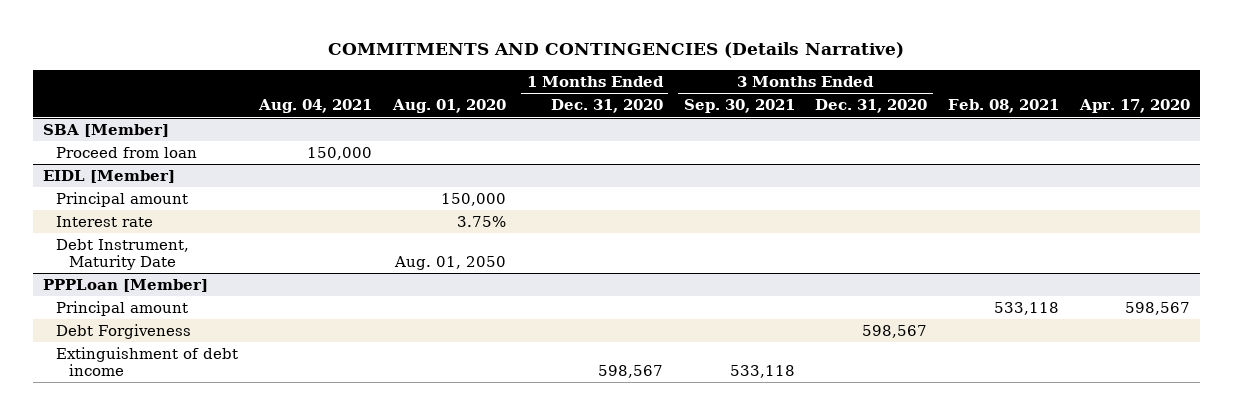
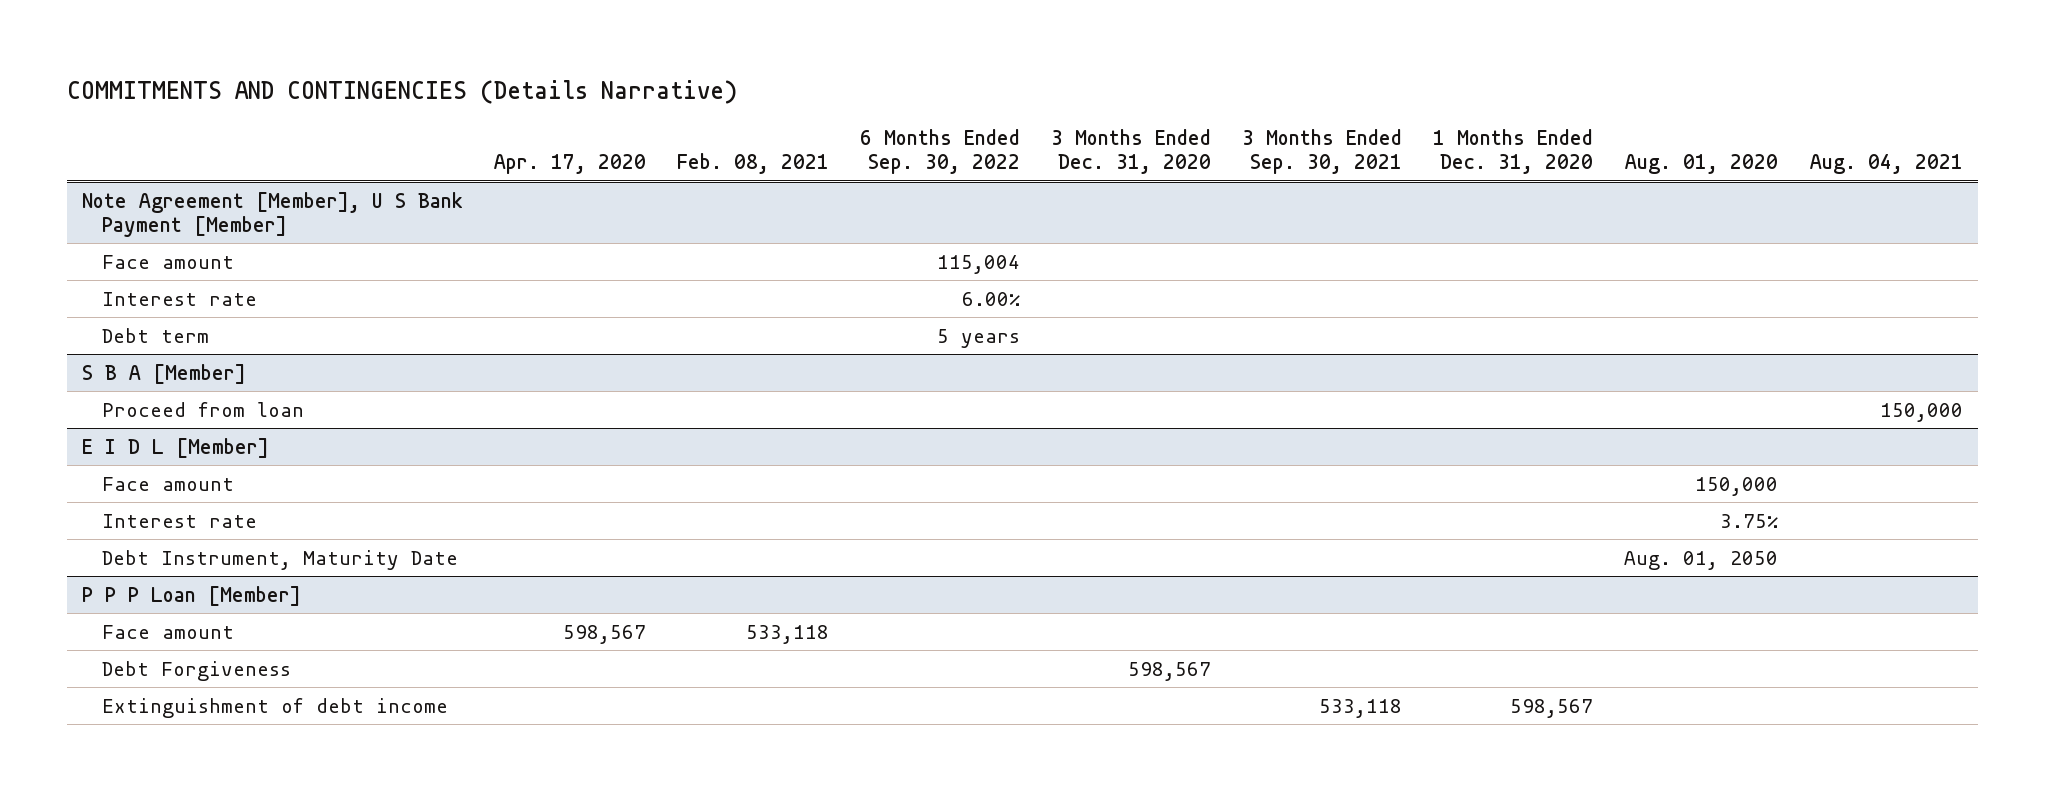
none -> [860,128,1021,175] 6 Months Ended Sep. 30, 2022
none -> [82,191,464,237] Note Agreement [Member], U S Bank Payment [Member]
none -> [102,254,235,269] Face amount
none -> [102,291,258,306] Interest rate
none -> [102,327,210,343] Debt term
[43,123,170,137] SBA [Member] -> [82,363,247,384] S B A [Member]
[43,169,176,183] EIDL [Member] -> [82,437,270,458] E I D L [Member]
[56,191,189,207] Principal amount -> [102,476,235,491] Face amount
[43,278,209,292] PPPLoan [Member] -> [82,585,302,606] P P P Loan [Member]
[56,300,189,316] Principal amount -> [102,624,235,639] Face amount

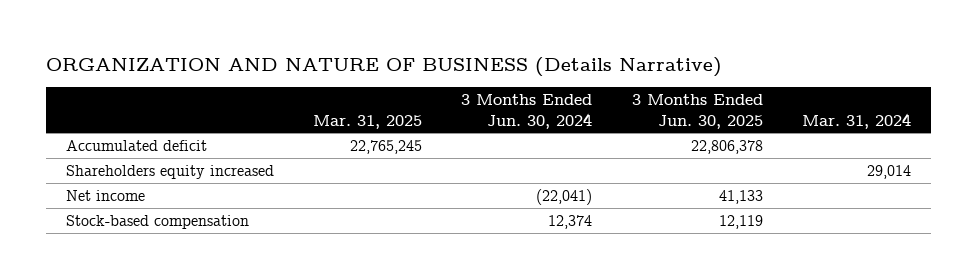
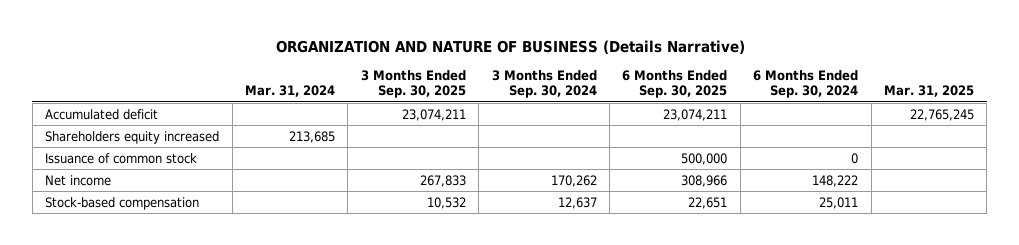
[461,94,593,129] 3 Months Ended Jun. 30, 2024 -> none
[631,94,763,129] 3 Months Ended Jun. 30, 2025 -> none
none -> [360,70,466,99] 3 Months Ended Sep. 30, 2025
none -> [491,70,597,99] 3 Months Ended Sep. 30, 2024
none -> [622,70,728,99] 6 Months Ended Sep. 30, 2025
none -> [753,70,859,99] 6 Months Ended Sep. 30, 2024
[867,164,912,179] 29,014 -> [289,130,336,143] 213,685
none -> [45,152,198,164] Issuance of common stock

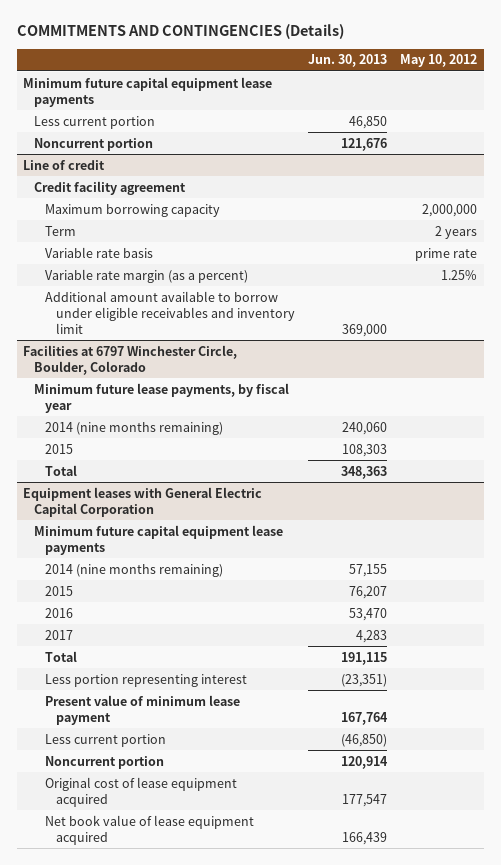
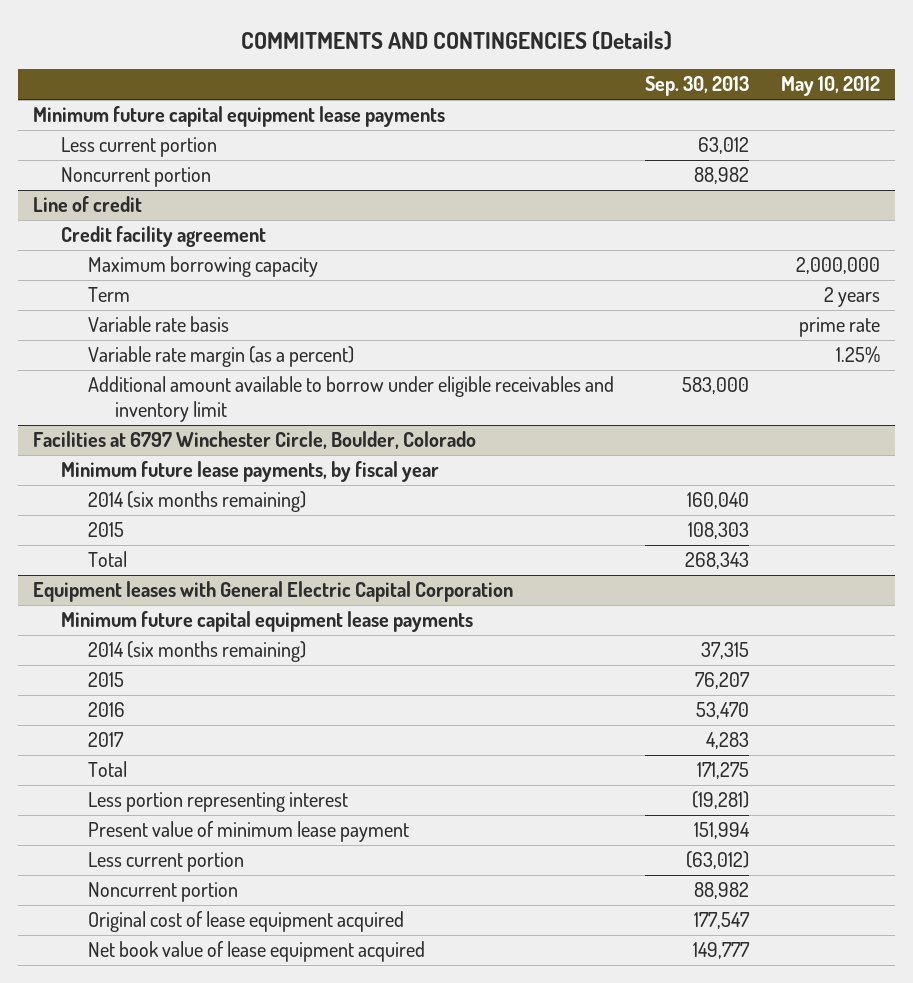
[308,54,388,68] Jun. 30, 2013 -> none
none -> [645,76,750,97] Sep. 30, 2013
[45,421,224,435] 2014 (nine months remaining) -> [88,491,307,513] 2014 (six months remaining)
[45,563,224,577] 2014 (nine months remaining) -> [88,641,307,663] 2014 (six months remaining)

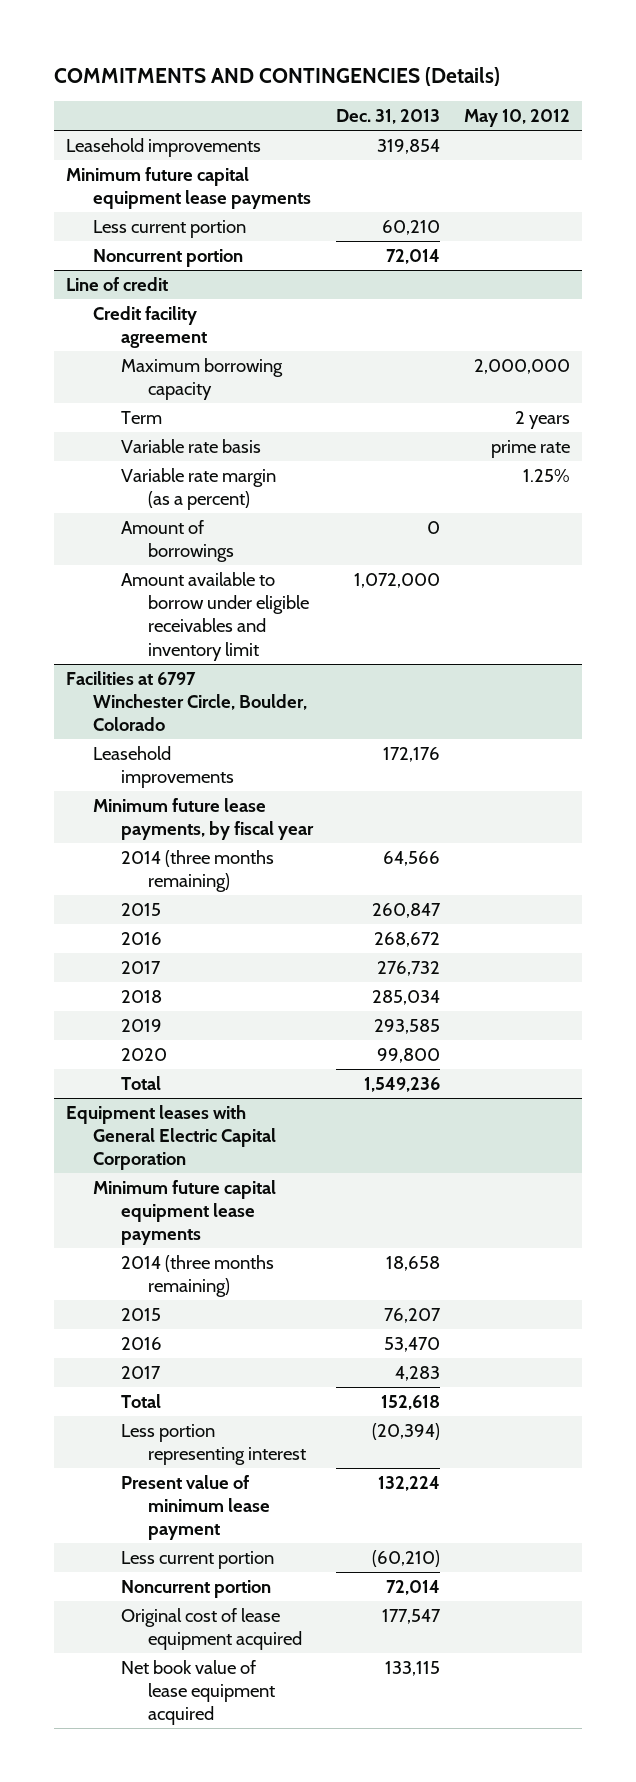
[645,76,750,97] Sep. 30, 2013 -> none
none -> [336,109,441,125] Dec. 31, 2013
none -> [66,137,262,157] Leasehold improvements
none -> [120,519,234,563] Amount of borrowings
[88,376,615,423] Additional amount available to borrow under eligible receivables and inventory limit -> [120,571,309,661] Amount available to borrow under eligible receivables and inventory limit
none -> [93,745,234,789] Leasehold improvements
[88,491,307,513] 2014 (six months remaining) -> [120,849,274,893] 2014 (three months remaining)
none -> [120,931,162,945] 2016
none -> [120,960,161,974] 2017
none -> [120,989,162,1003] 2018
none -> [120,1018,162,1032] 2019
none -> [120,1047,167,1061] 2020
[88,641,307,663] 2014 (six months remaining) -> [120,1254,274,1298] 2014 (three months remaining)

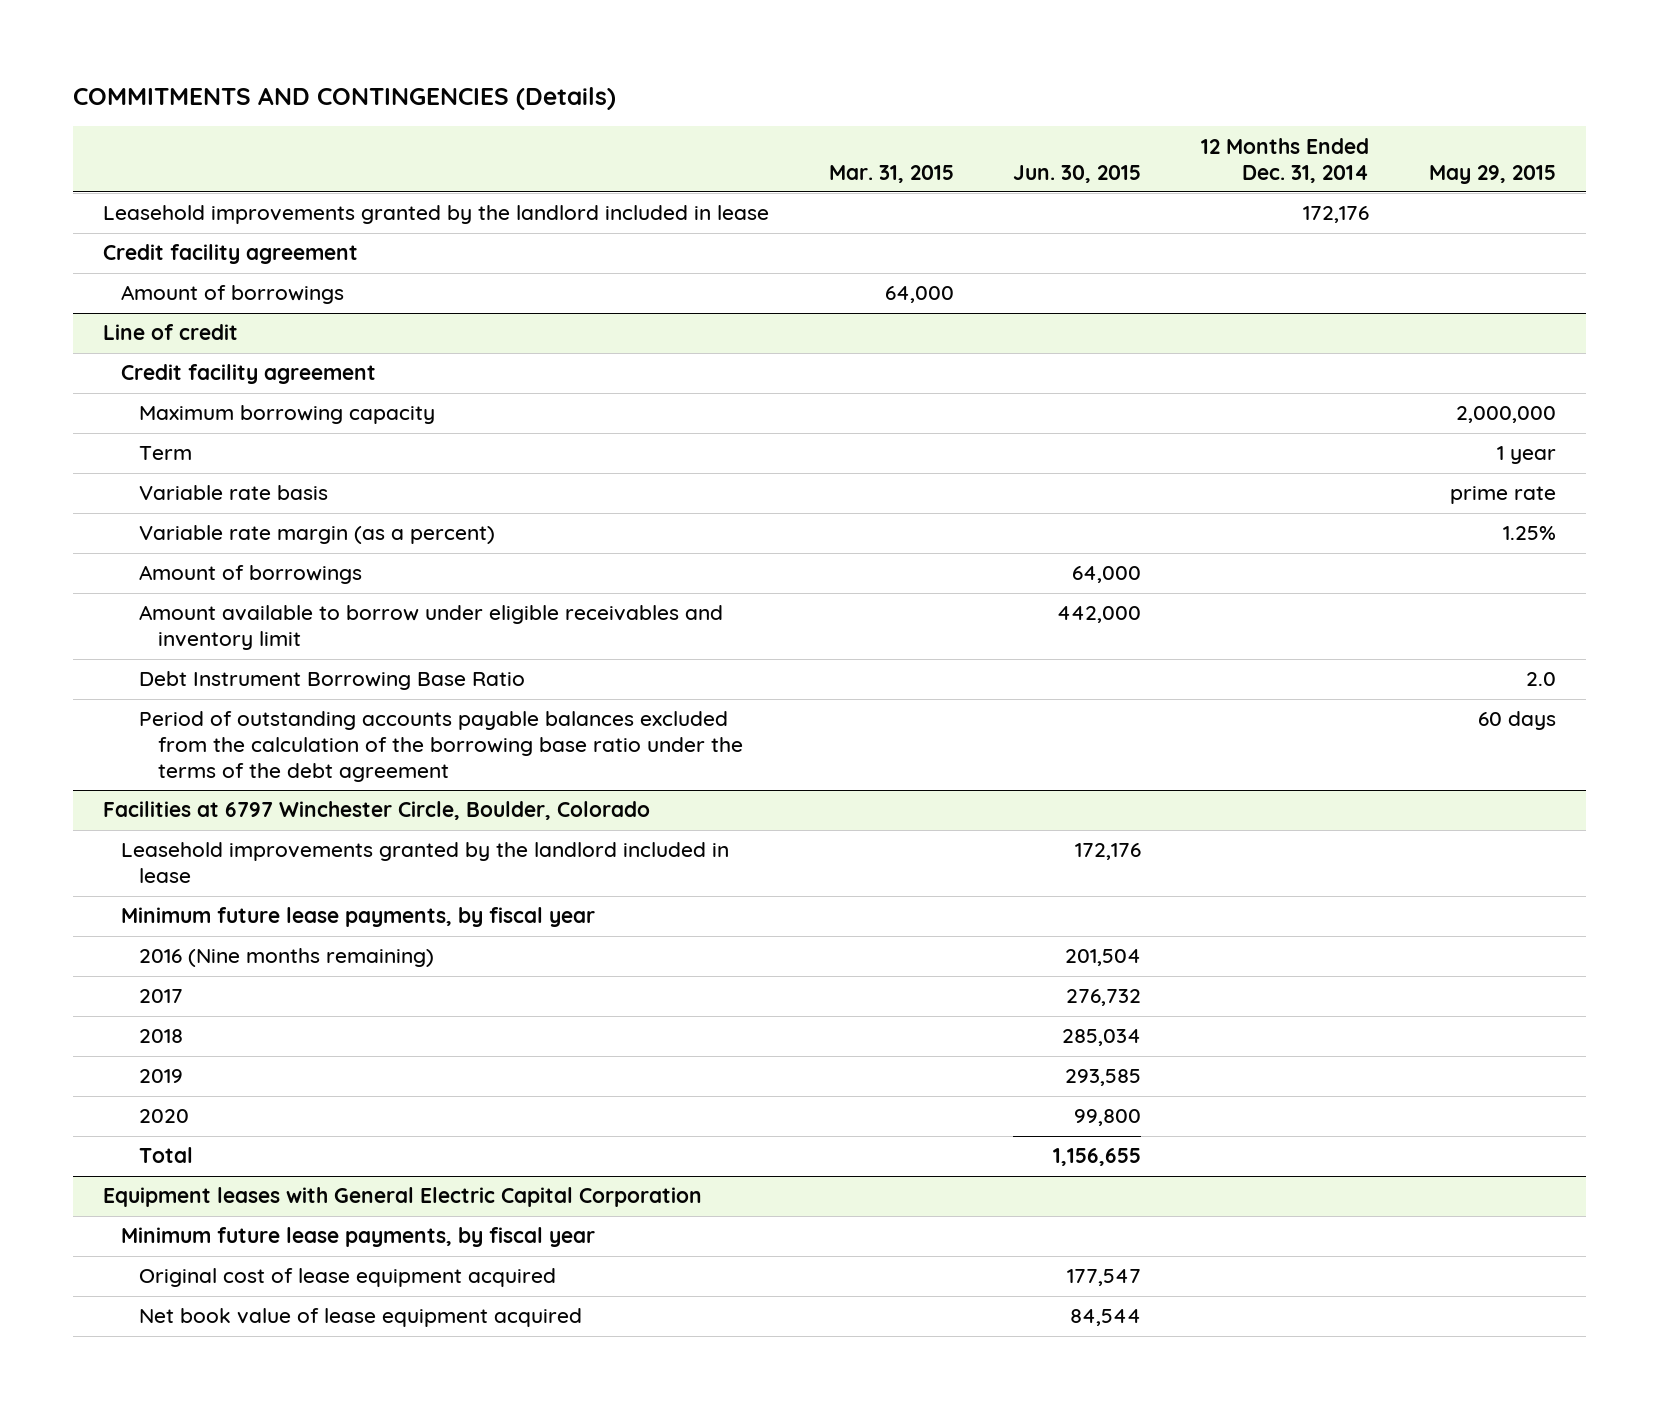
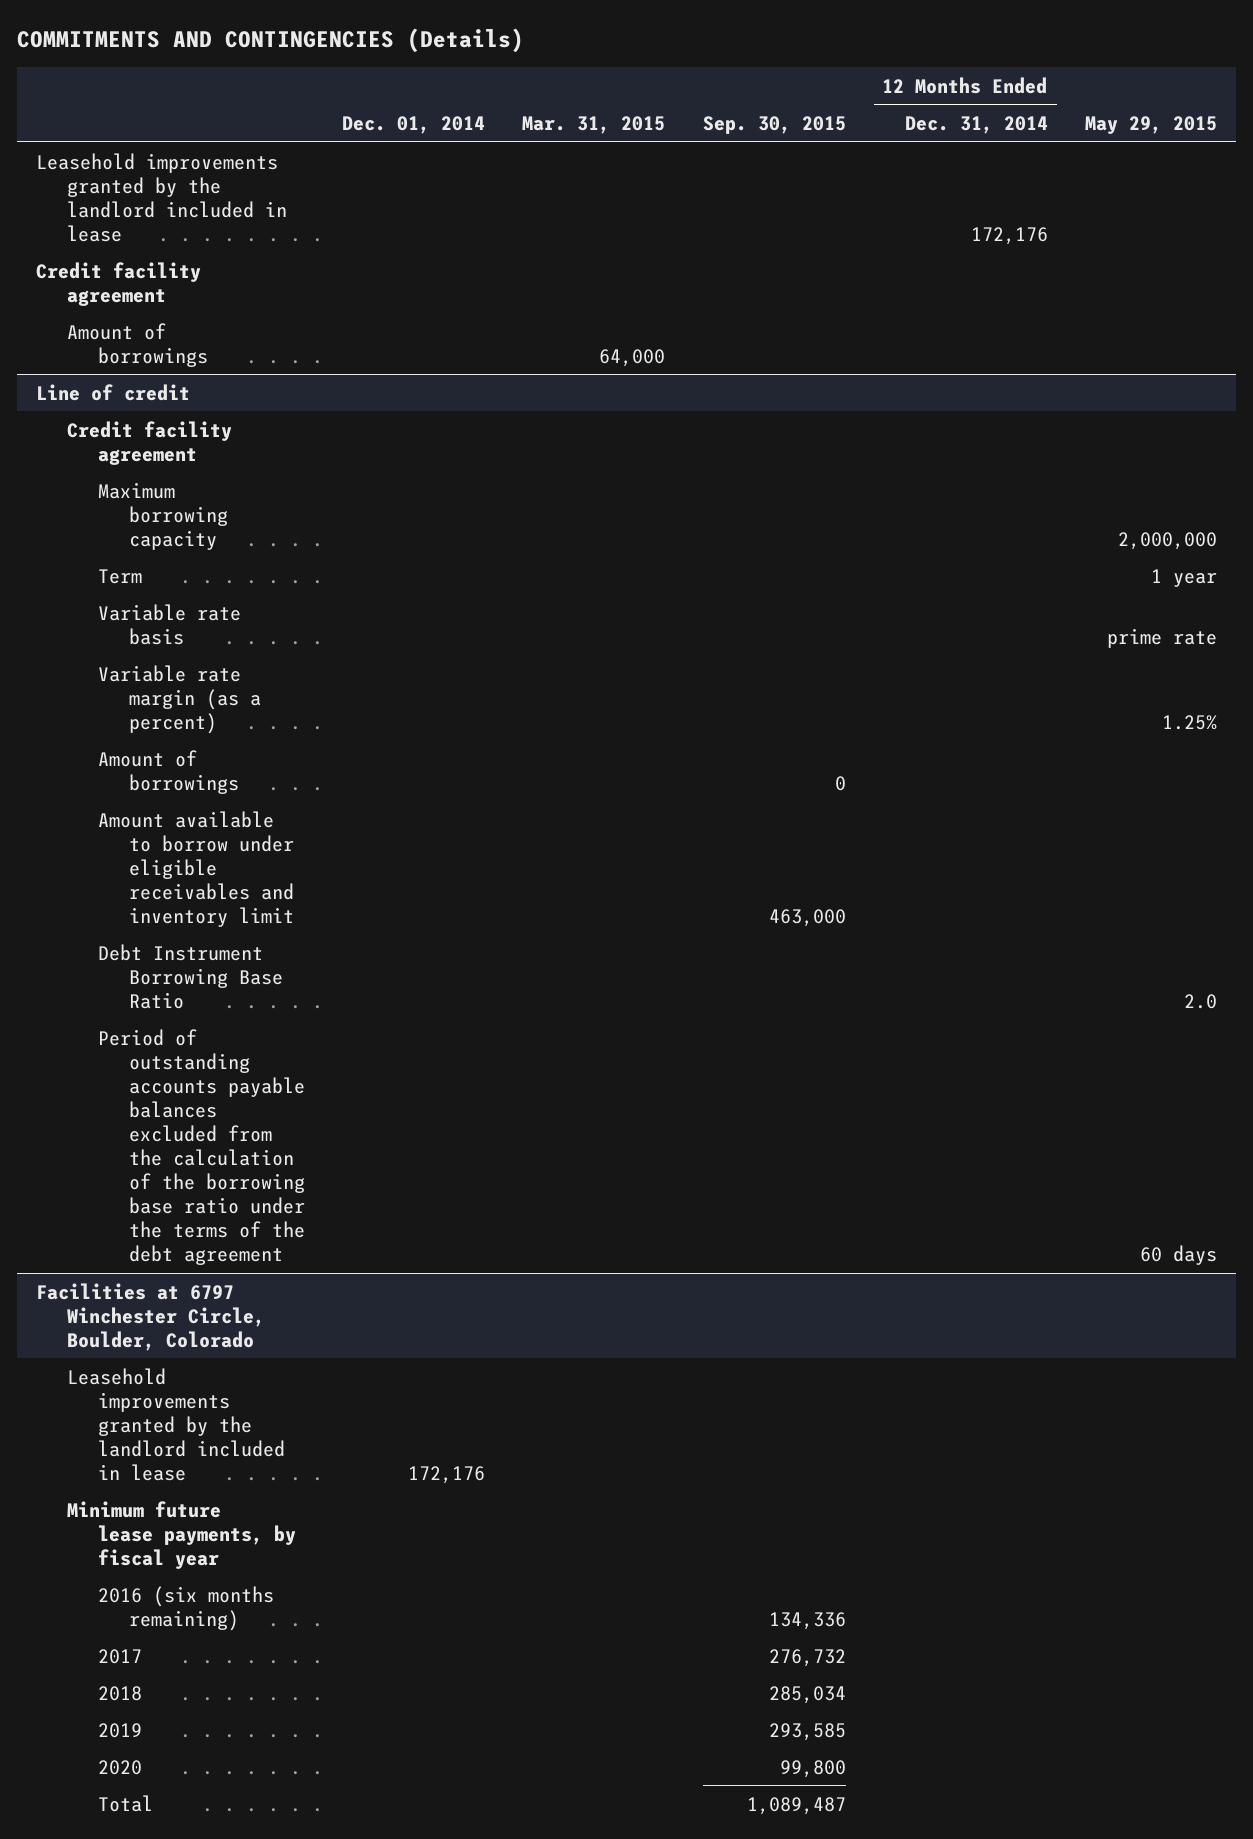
[1013,164,1142,183] Jun. 30, 2015 -> none
none -> [341,115,485,134] Dec. 01, 2014
none -> [702,115,846,134] Sep. 30, 2015
[139,948,435,968] 2016 (Nine months remaining) -> [97,1585,274,1631] 2016 (six months remaining)
[102,1187,702,1208] Equipment leases with General Electric Capital Corporation -> none
[121,1227,596,1248] Minimum future lease payments, by fiscal year -> none
[139,1268,557,1288] Original cost of lease equipment acquired -> none
[139,1308,583,1328] Net book value of lease equipment acquired -> none

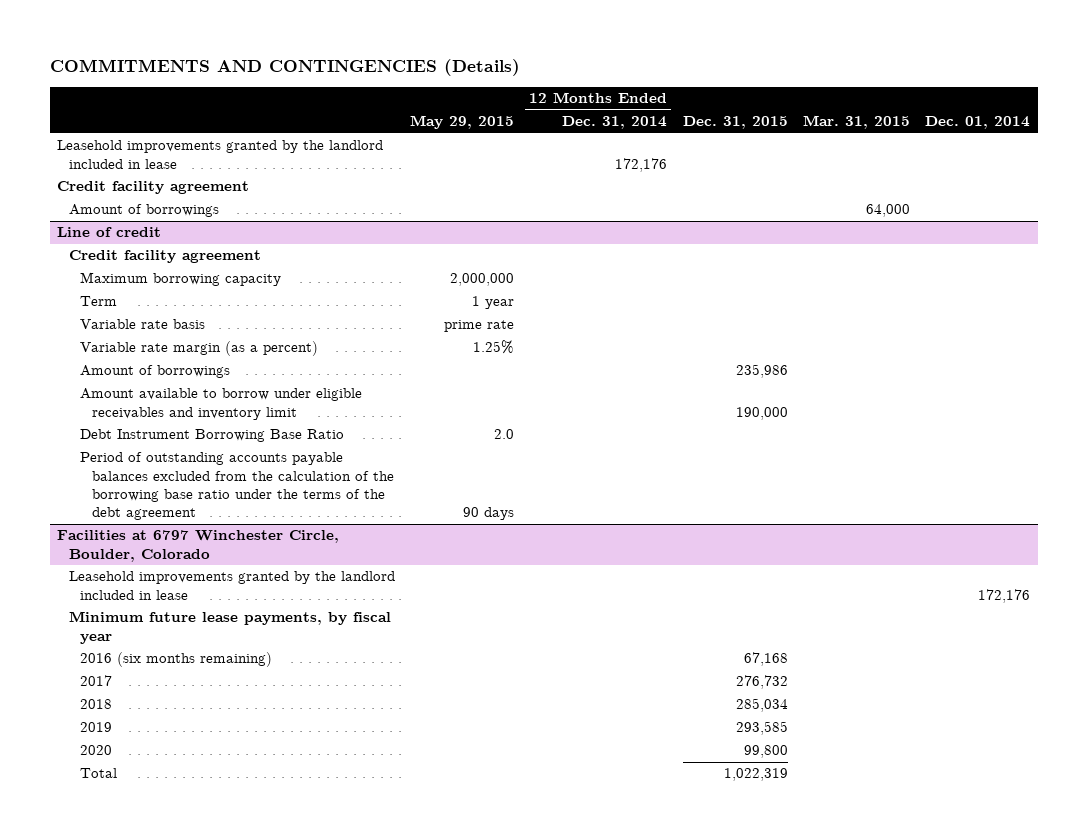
[702,115,846,134] Sep. 30, 2015 -> none
none -> [682,116,788,130] Dec. 31, 2015
[1140,1244,1218,1265] 60 days -> [463,507,515,521] 90 days

